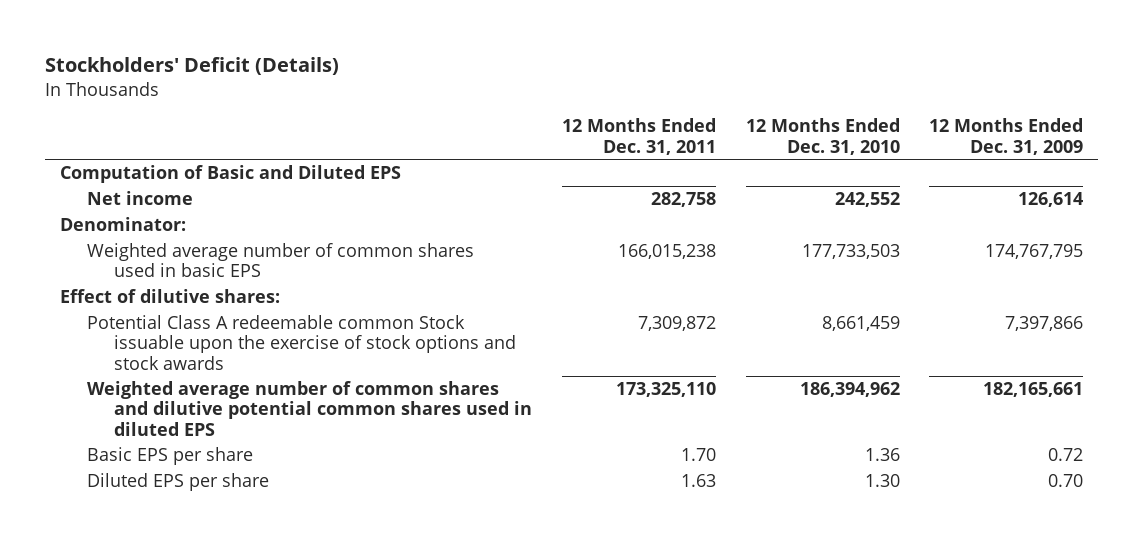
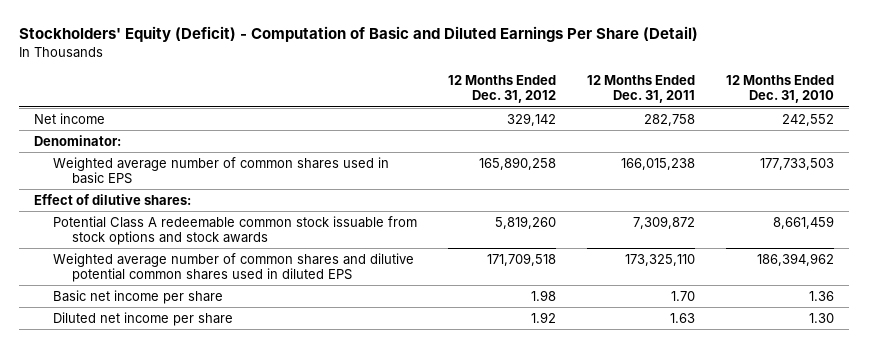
[45,57,340,76] Stockholders' Deficit (Details) -> [19,26,699,43] Stockholders' Equity (Deficit) - Computation of Basic and Diluted Earnings Per Share (Detail)
[929,118,1084,155] 12 Months Ended Dec. 31, 2009 -> none
none -> [448,75,557,104] 12 Months Ended Dec. 31, 2012
[60,165,402,184] Computation of Basic and Diluted EPS -> none
[87,315,517,370] Potential Class A redeemable common Stock issuable upon the exercise of stock options and stock awards -> [53,215,418,245] Potential Class A redeemable common stock issuable from stock options and stock awards
[87,447,254,466] Basic EPS per share -> [53,289,224,304] Basic net income per share
[87,473,270,492] Diluted EPS per share -> [53,311,234,326] Diluted net income per share

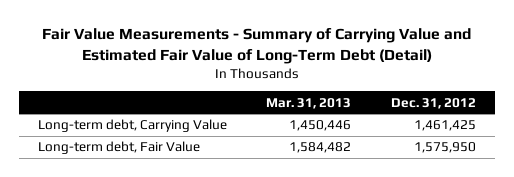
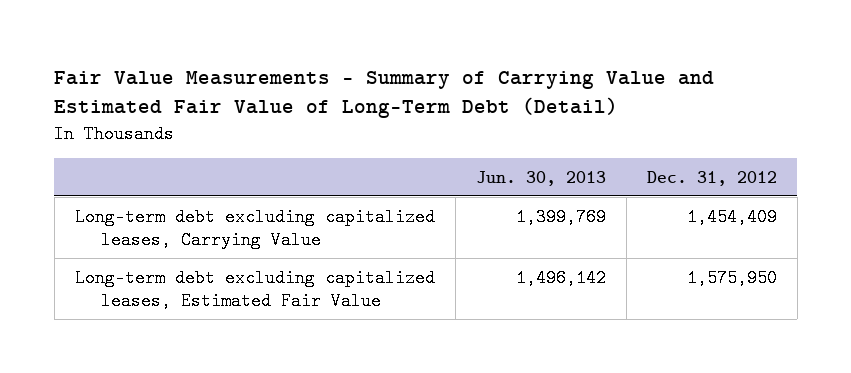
[266,97,352,109] Mar. 31, 2013 -> none
none -> [475,170,606,186] Jun. 30, 2013
[38,119,228,133] Long-term debt, Carrying Value -> [74,207,435,250] Long-term debt excluding capitalized leases, Carrying Value
[413,120,476,132] 1,461,425 -> [686,207,777,226] 1,454,409
[38,141,201,155] Long-term debt, Fair Value -> [74,268,435,311] Long-term debt excluding capitalized leases, Estimated Fair Value

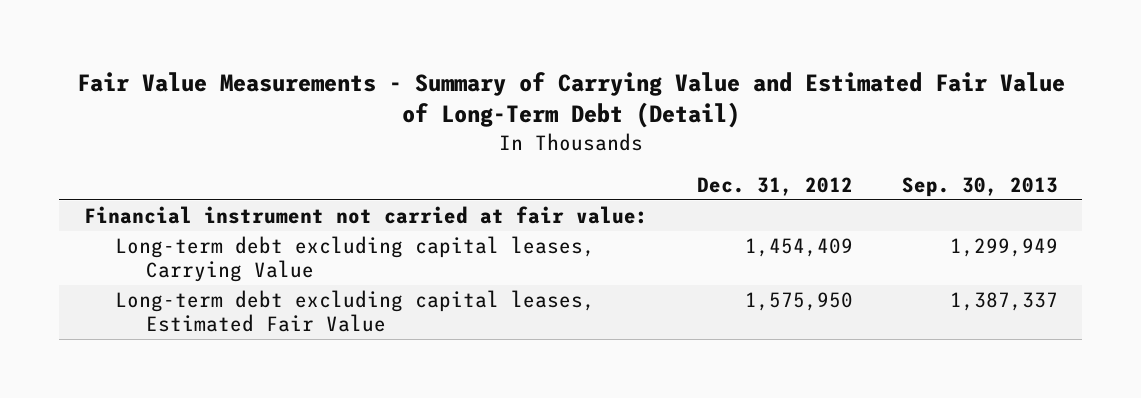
[475,170,606,186] Jun. 30, 2013 -> none
none -> [901,177,1058,198] Sep. 30, 2013
none -> [83,205,648,224] Financial instrument not carried at fair value:
[74,207,435,250] Long-term debt excluding capitalized leases, Carrying Value -> [114,235,595,282] Long-term debt excluding capital leases, Carrying Value
[74,268,435,311] Long-term debt excluding capitalized leases, Estimated Fair Value -> [114,289,595,332] Long-term debt excluding capital leases, Estimated Fair Value

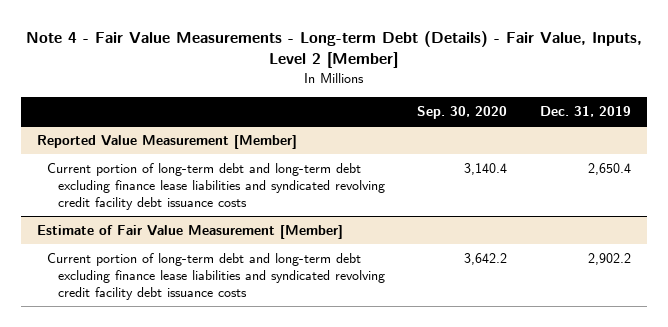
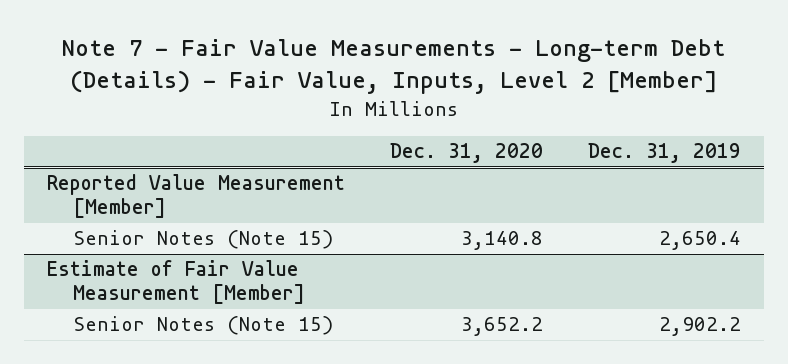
[25,30,642,69] Note 4 - Fair Value Measurements - Long-term Debt (Details) - Fair Value, Inputs, Level 2 [Member] -> [62,39,726,94] Note 7 - Fair Value Measurements - Long-term Debt (Details) - Fair Value, Inputs, Level 2 [Member]
[417,106,508,120] Sep. 30, 2020 -> none
none -> [390,143,544,164] Dec. 31, 2020
[47,162,385,211] Current portion of long-term debt and long-term debt excluding finance lease liabilities and syndicated revolving credit facility debt issuance costs -> [73,230,334,250] Senior Notes (Note 15)
[47,252,385,301] Current portion of long-term debt and long-term debt excluding finance lease liabilities and syndicated revolving credit facility debt issuance costs -> [73,316,334,336] Senior Notes (Note 15)

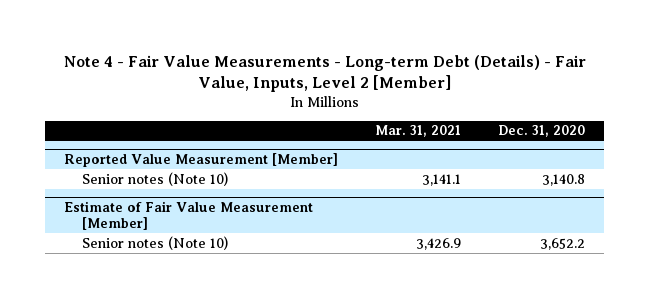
[62,39,726,94] Note 7 - Fair Value Measurements - Long-term Debt (Details) - Fair Value, Inputs, Level 2 [Member] -> [63,54,586,93] Note 4 - Fair Value Measurements - Long-term Debt (Details) - Fair Value, Inputs, Level 2 [Member]
[588,143,742,164] Dec. 31, 2019 -> none
none -> [375,125,462,138] Mar. 31, 2021
[73,230,334,250] Senior Notes (Note 15) -> [81,171,228,186] Senior notes (Note 10)
[73,316,334,336] Senior Notes (Note 15) -> [81,235,228,250] Senior notes (Note 10)

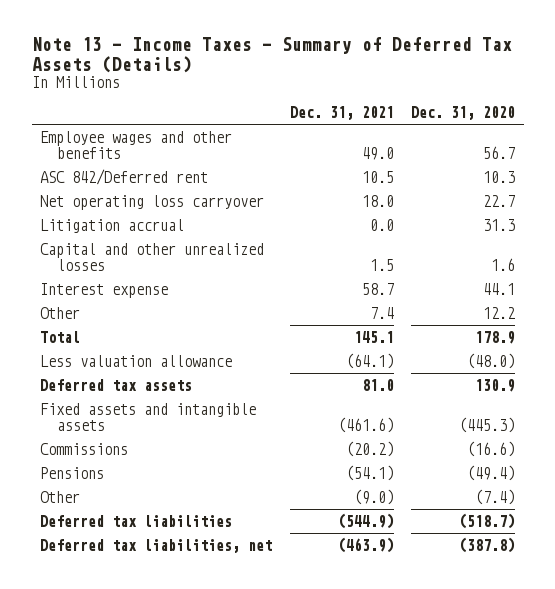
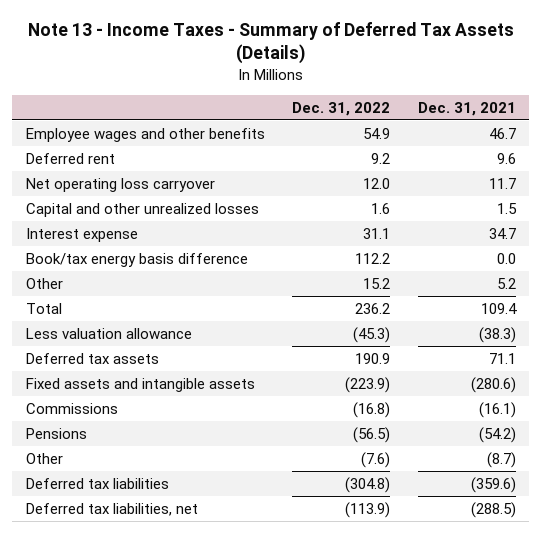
[410,106,515,121] Dec. 31, 2020 -> none
none -> [292,101,391,116] Dec. 31, 2022
[40,218,185,233] Litigation accrual -> none
[361,146,394,160] 49.0 -> [488,127,516,139] 46.7
[40,168,209,185] ASC 842/Deferred rent -> [25,152,115,164] Deferred rent
[361,170,394,183] 10.5 -> [496,152,516,164] 9.6
[361,194,394,207] 18.0 -> [488,177,516,189] 11.7
[361,282,394,295] 58.7 -> [488,227,516,239] 34.7
none -> [25,252,248,267] Book/tax energy basis difference
[369,306,394,319] 7.4 -> [496,277,516,289] 5.2
[353,330,394,343] 145.1 -> [480,302,517,314] 109.4
[345,352,394,369] (64.1) -> [478,326,516,343] (38.3)
[361,378,394,391] 81.0 -> [488,352,516,364] 71.1
[337,416,394,433] (461.6) -> [470,376,516,393] (280.6)
[345,440,394,457] (20.2) -> [478,401,516,418] (16.1)
[345,464,394,481] (54.1) -> [478,426,516,443] (54.2)
[353,488,394,505] (9.0) -> [486,451,516,468] (8.7)
[337,512,394,529] (544.9) -> [470,476,516,493] (359.6)
[337,536,394,553] (463.9) -> [470,501,516,518] (288.5)

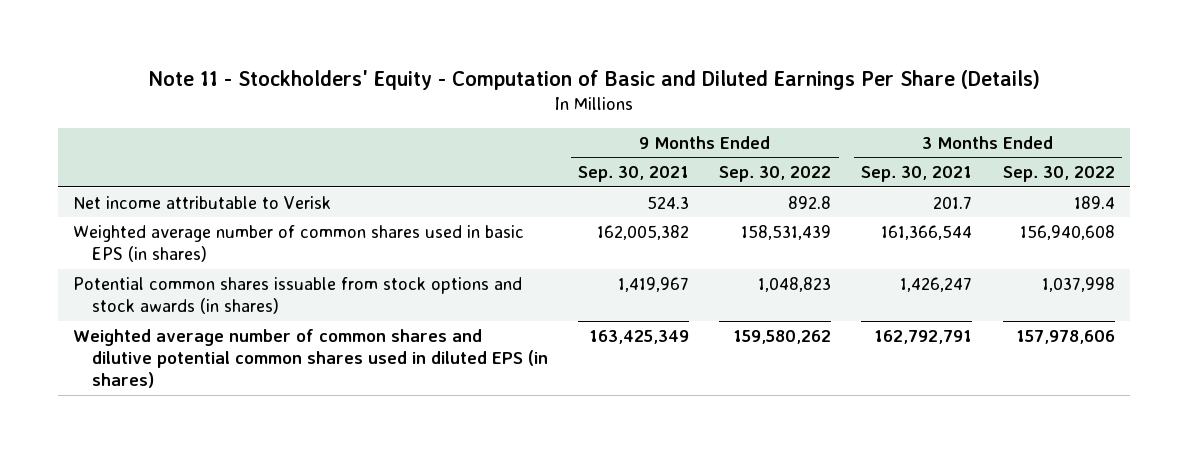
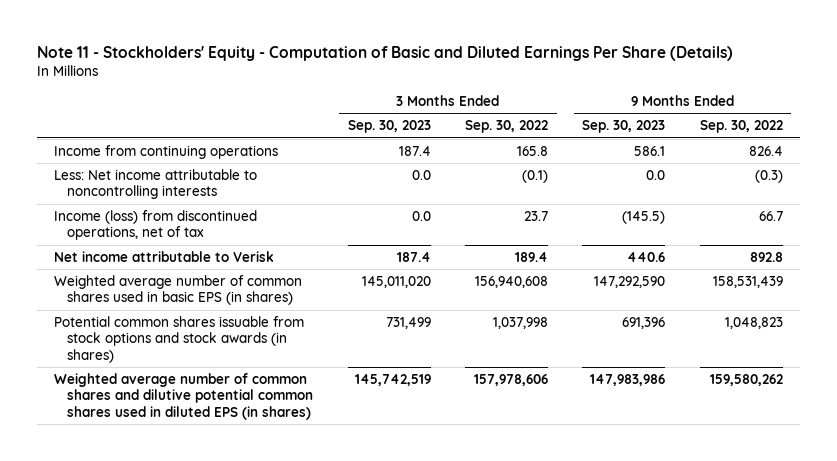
[578,166,690,183] Sep. 30, 2021 -> none
[861,166,973,183] Sep. 30, 2021 -> none
none -> [347,120,431,134] Sep. 30, 2023
none -> [582,120,666,134] Sep. 30, 2023
none -> [53,144,278,159] Income from continuing operations
none -> [53,168,257,200] Less: Net income attributable to noncontrolling interests
none -> [53,209,257,241] Income (loss) from discontinued operations, net of tax

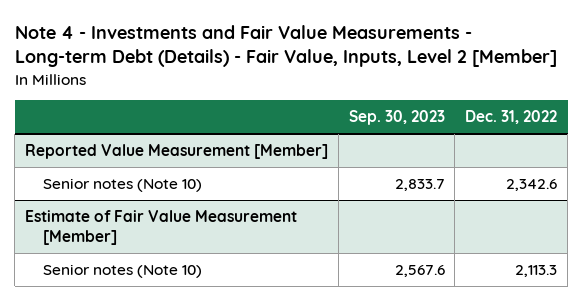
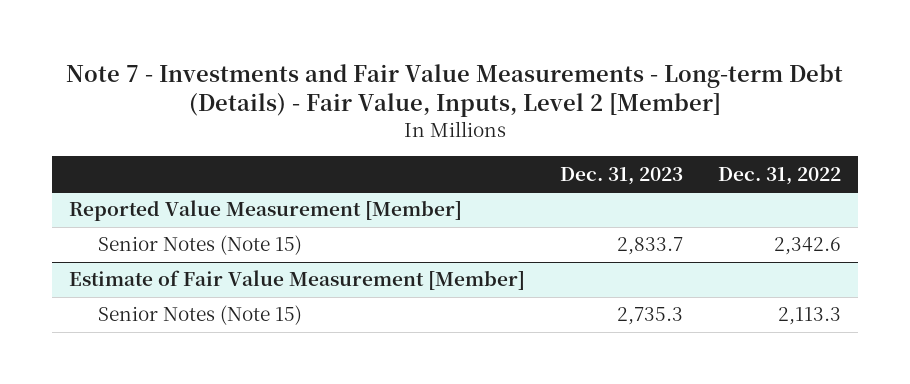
[14,24,557,68] Note 4 - Investments and Fair Value Measurements - Long-term Debt (Details) - Fair Value, Inputs, Level 2 [Member] -> [66,63,844,118] Note 7 - Investments and Fair Value Measurements - Long-term Debt (Details) - Fair Value, Inputs, Level 2 [Member]
[348,110,445,126] Sep. 30, 2023 -> none
none -> [560,166,684,185] Dec. 31, 2023
[42,177,202,192] Senior notes (Note 10) -> [97,235,302,256] Senior Notes (Note 15)
[42,263,202,278] Senior notes (Note 10) -> [97,305,302,326] Senior Notes (Note 15)

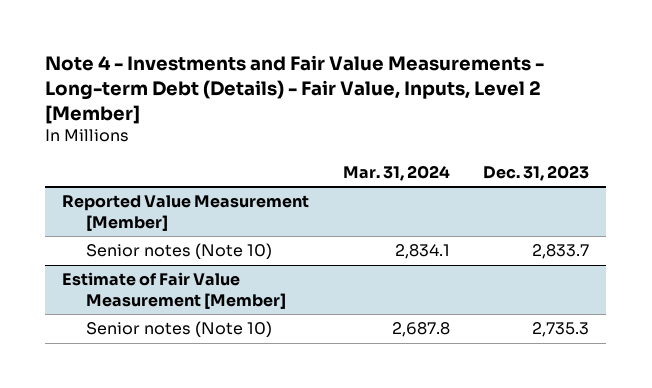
[66,63,844,118] Note 7 - Investments and Fair Value Measurements - Long-term Debt (Details) - Fair Value, Inputs, Level 2 [Member] -> [45,55,545,124] Note 4 - Investments and Fair Value Measurements - Long-term Debt (Details) - Fair Value, Inputs, Level 2 [Member]
[717,166,841,185] Dec. 31, 2022 -> none
none -> [342,164,450,181] Mar. 31, 2024
[97,235,302,256] Senior Notes (Note 15) -> [86,243,273,260] Senior notes (Note 10)
[97,305,302,326] Senior Notes (Note 15) -> [86,321,273,338] Senior notes (Note 10)

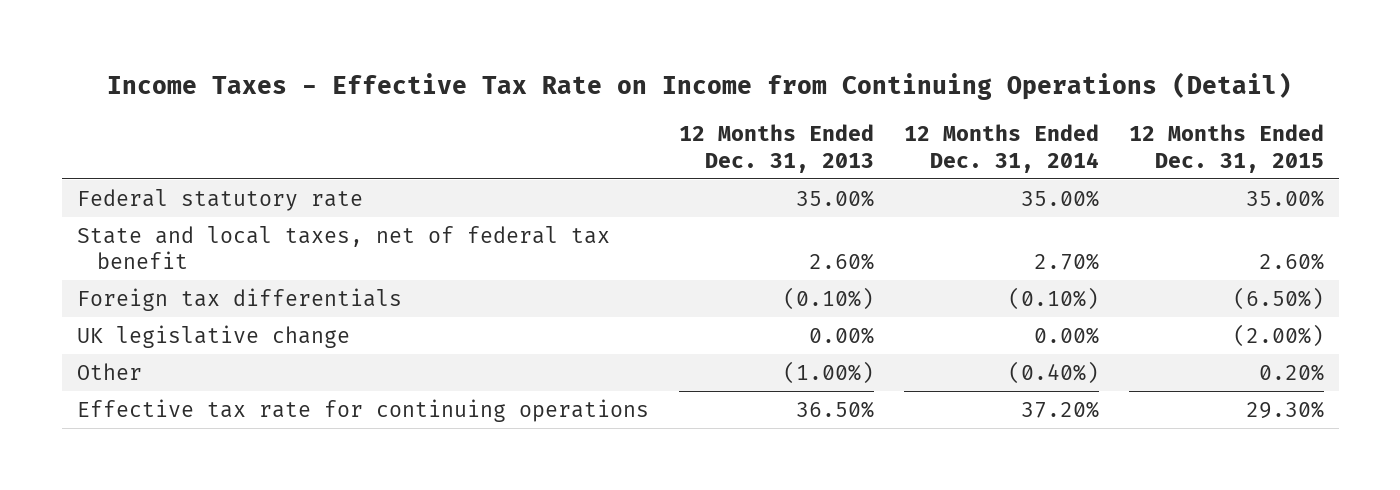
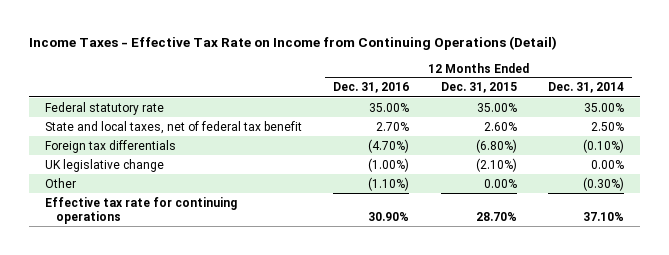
[678,123,874,173] 12 Months Ended Dec. 31, 2013 -> none
none -> [333,82,410,94] Dec. 31, 2016
[1033,253,1099,271] 2.70% -> [591,121,625,131] 2.50%
[1232,286,1324,310] (6.50%) -> [475,138,517,153] (6.80%)
[1232,323,1324,347] (2.00%) -> [475,157,517,172] (2.10%)
[1007,360,1099,384] (0.40%) -> [583,176,625,191] (0.30%)
[1258,363,1324,381] 0.20% -> [483,178,517,188] 0.00%
[1020,400,1099,418] 37.20% -> [583,211,625,221] 37.10%
[1245,400,1324,419] 29.30% -> [475,211,517,221] 28.70%

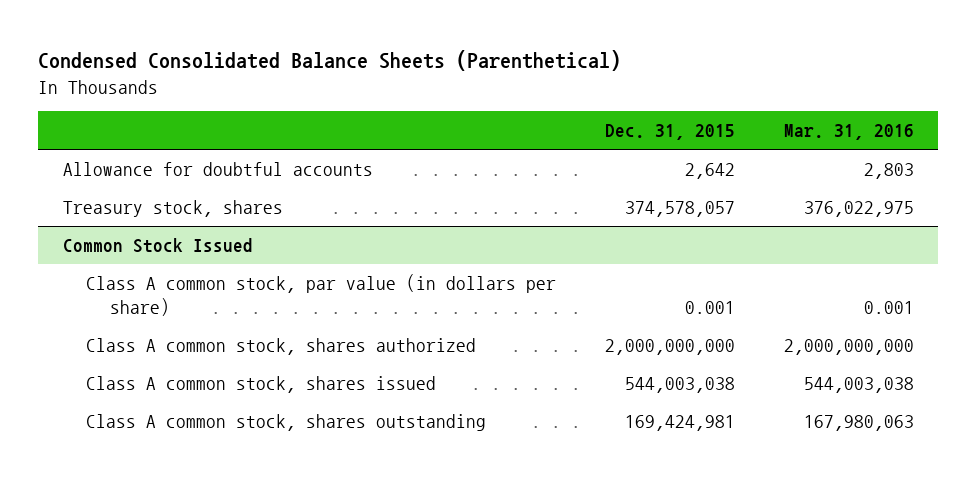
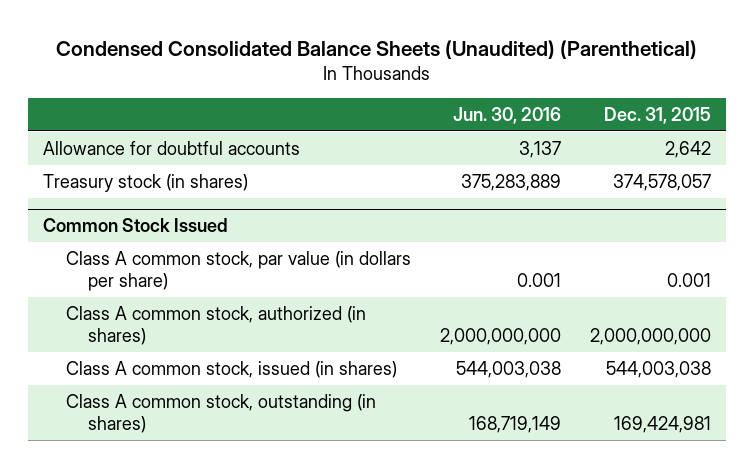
[38,50,622,72] Condensed Consolidated Balance Sheets (Parenthetical) -> [56,40,698,60] Condensed Consolidated Balance Sheets (Unaudited) (Parenthetical)
[783,124,914,141] Mar. 31, 2016 -> none
none -> [452,106,561,124] Jun. 30, 2016
[62,199,283,217] Treasury stock, shares -> [43,173,249,192] Treasury stock (in shares)
[86,337,477,355] Class A common stock, shares authorized -> [65,305,366,346] Class A common stock, authorized (in shares)
[86,375,437,393] Class A common stock, shares issued -> [65,360,397,378] Class A common stock, issued (in shares)
[86,413,487,431] Class A common stock, shares outstanding -> [65,393,376,434] Class A common stock, outstanding (in shares)

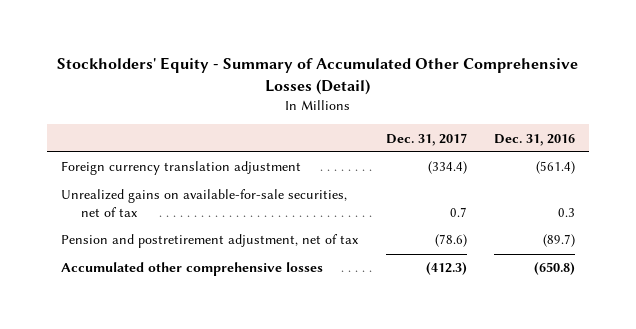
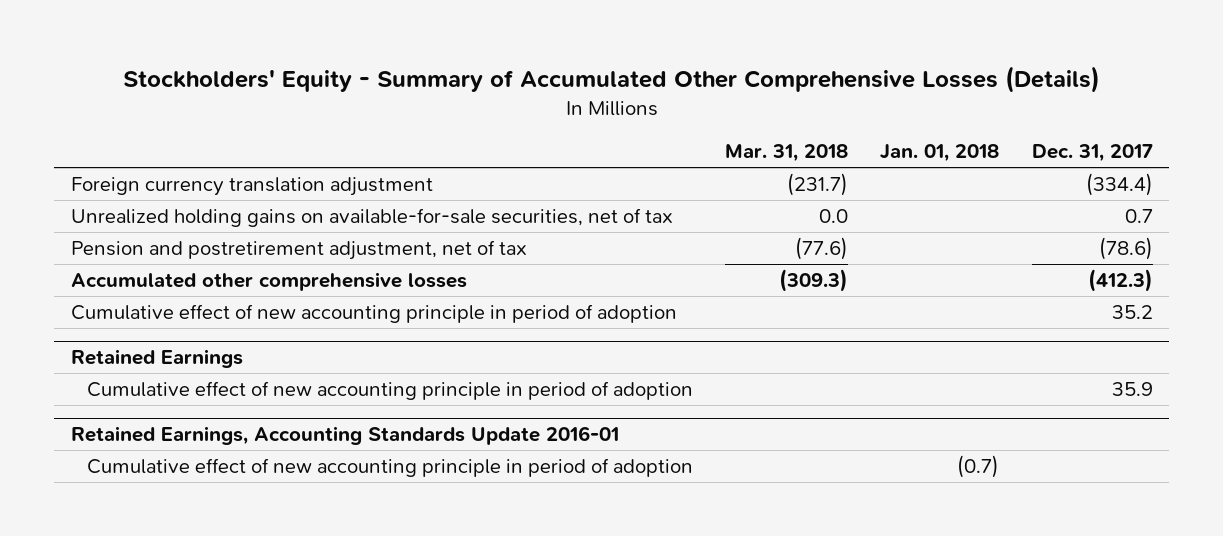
[57,57,579,96] Stockholders' Equity - Summary of Accumulated Other Comprehensive Losses (Detail) -> [122,65,1100,93] Stockholders' Equity - Summary of Accumulated Other Comprehensive Losses (Details)
[494,133,576,146] Dec. 31, 2016 -> none
none -> [725,144,849,163] Mar. 31, 2018
none -> [880,144,1000,163] Jan. 01, 2018
[61,189,348,218] Unrealized gains on available-for-sale securities, net of tax -> [70,208,673,228] Unrealized holding gains on available-for-sale securities, net of tax
none -> [70,304,677,324] Cumulative effect of new accounting principle in period of adoption
none -> [70,349,243,369] Retained Earnings
none -> [86,381,693,401] Cumulative effect of new accounting principle in period of adoption
none -> [70,426,619,446] Retained Earnings, Accounting Standards Update 2016-01
none -> [86,458,693,478] Cumulative effect of new accounting principle in period of adoption

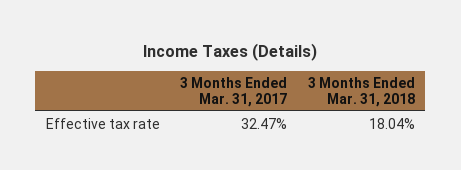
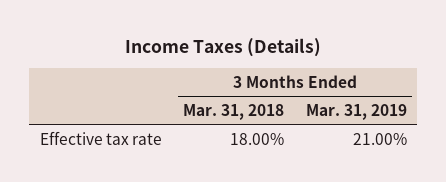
[180,77,288,108] 3 Months Ended Mar. 31, 2017 -> none
none -> [305,103,407,120] Mar. 31, 2019
[369,117,416,129] 18.04% -> [230,132,285,145] 18.00%

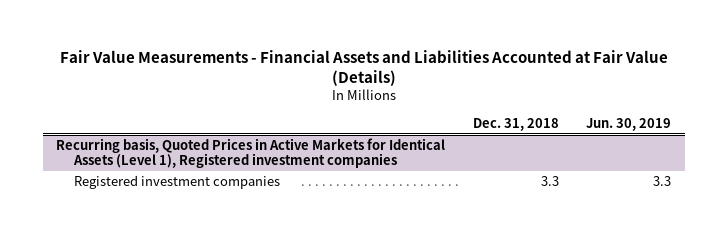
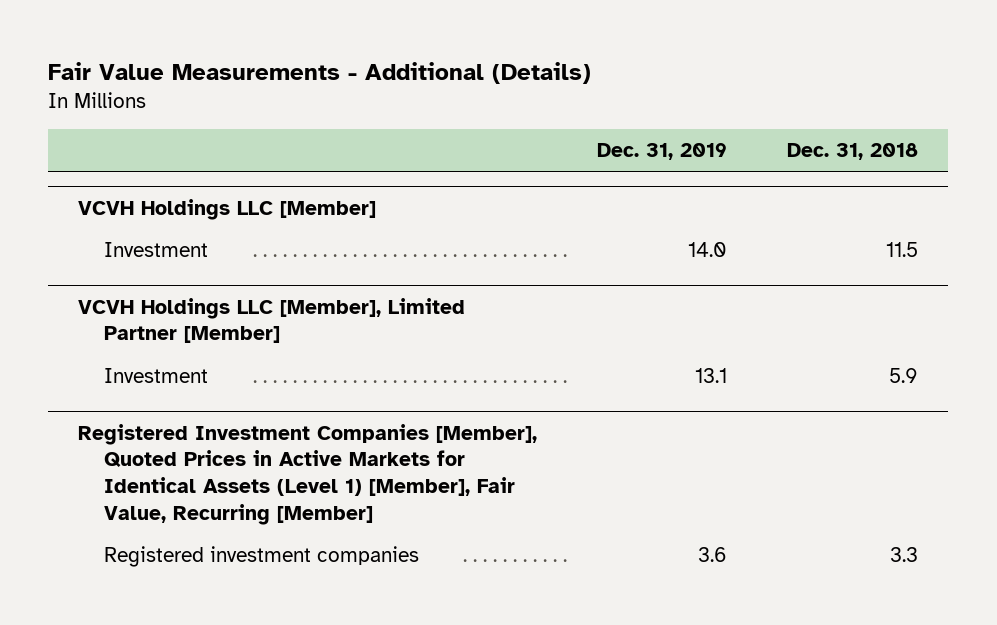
[59,49,668,86] Fair Value Measurements - Financial Assets and Liabilities Accounted at Fair Value (Details) -> [48,62,592,85] Fair Value Measurements - Additional (Details)
[586,117,672,131] Jun. 30, 2019 -> none
none -> [597,143,728,161] Dec. 31, 2019
none -> [78,198,377,220] VCVH Holdings LLC [Member]
none -> [104,242,209,258] Investment
none -> [78,297,466,344] VCVH Holdings LLC [Member], Limited Partner [Member]
none -> [104,368,209,384] Investment
[56,138,446,169] Recurring basis, Quoted Prices in Active Markets for Identical Assets (Level 1), Registered investment companies -> [78,423,538,525] Registered Investment Companies [Member], Quoted Prices in Active Markets for Identical Assets (Level 1) [Member], Fair Value, Recurring [Member]

